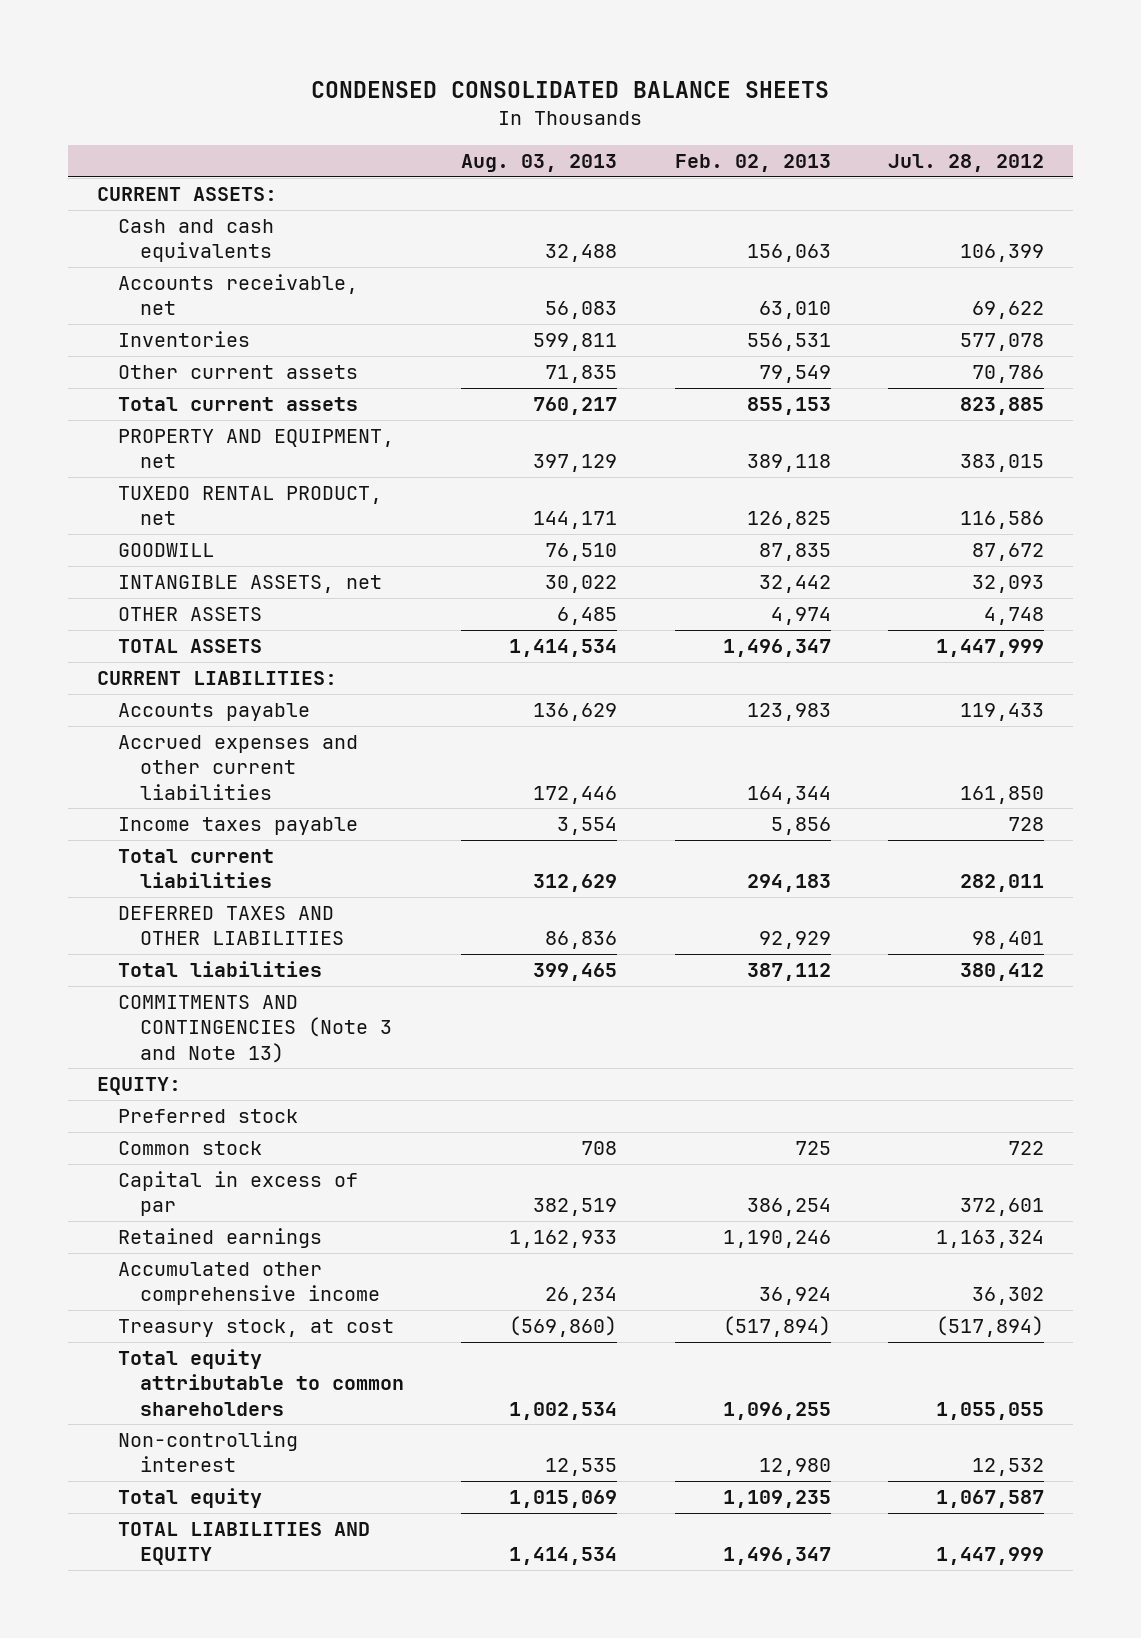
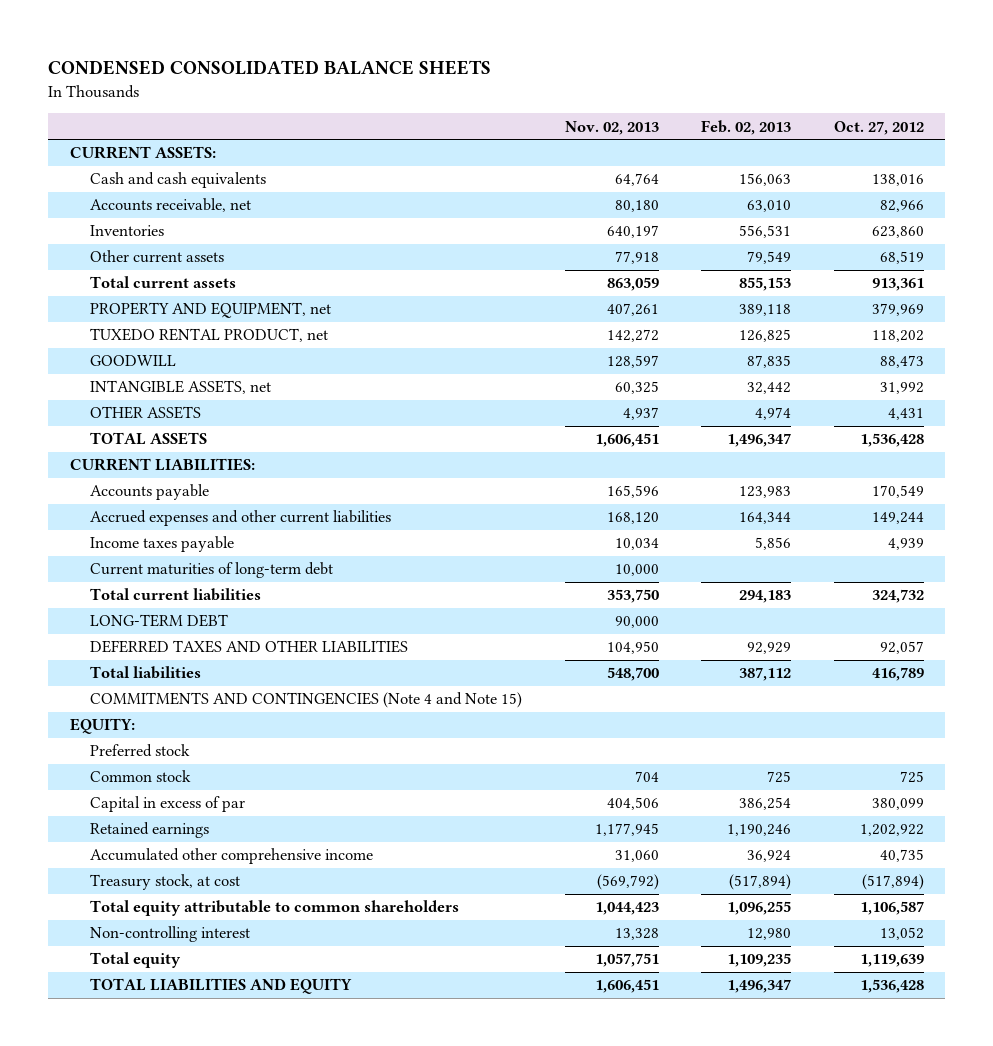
[461,153,618,172] Aug. 03, 2013 -> none
[888,153,1045,172] Jul. 28, 2012 -> none
none -> [564,120,659,135] Nov. 02, 2013
none -> [833,120,924,135] Oct. 27, 2012
none -> [90,562,334,579] Current maturities of long-term debt
none -> [90,614,229,628] LONG-TERM DEBT
[118,995,392,1063] COMMITMENTS AND CONTINGENCIES (Note 3 and Note 13) -> [90,692,523,709] COMMITMENTS AND CONTINGENCIES (Note 4 and Note 15)

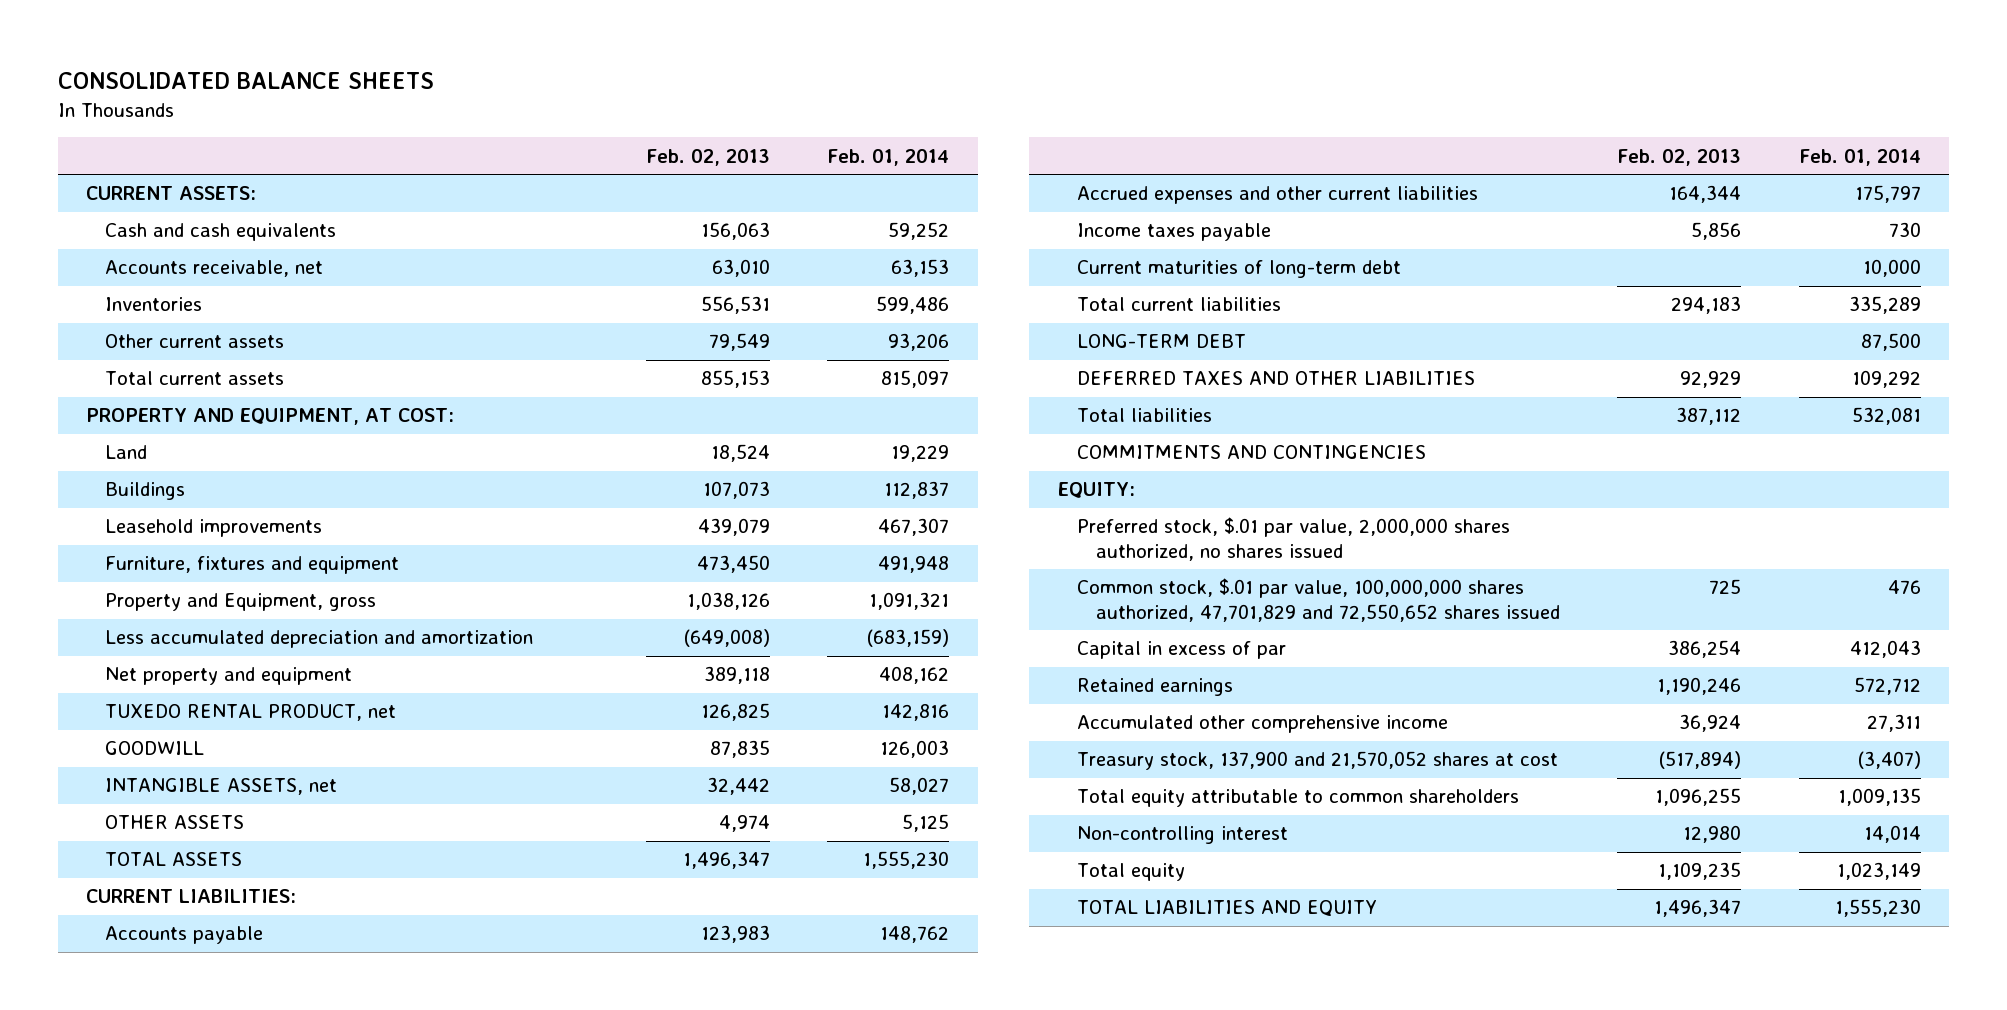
[48,60,492,76] CONDENSED CONSOLIDATED BALANCE SHEETS -> [57,72,434,90] CONSOLIDATED BALANCE SHEETS
[564,120,659,135] Nov. 02, 2013 -> none
[833,120,924,135] Oct. 27, 2012 -> none
none -> [827,148,950,166] Feb. 01, 2014
none -> [86,408,455,426] PROPERTY AND EQUIPMENT, AT COST:
none -> [105,445,148,460] Land
none -> [105,482,186,501] Buildings
none -> [105,519,323,538] Leasehold improvements
none -> [105,556,400,575] Furniture, fixtures and equipment
none -> [105,593,377,612] Property and Equipment, gross
none -> [105,630,534,649] Less accumulated depreciation and amortization
[90,302,332,319] PROPERTY AND EQUIPMENT, net -> [105,667,353,686] Net property and equipment
[90,692,523,709] COMMITMENTS AND CONTINGENCIES (Note 4 and Note 15) -> [1076,445,1426,460] COMMITMENTS AND CONTINGENCIES
[90,744,191,758] Preferred stock -> [1076,517,1510,561] Preferred stock, $.01 par value, 2,000,000 shares authorized, no shares issued
[90,770,192,783] Common stock -> [1076,578,1560,622] Common stock, $.01 par value, 100,000,000 shares authorized, 47,701,829 and 72,550,652 shares issued
[90,874,241,891] Treasury stock, at cost -> [1076,751,1558,771] Treasury stock, 137,900 and 21,570,052 shares at cost

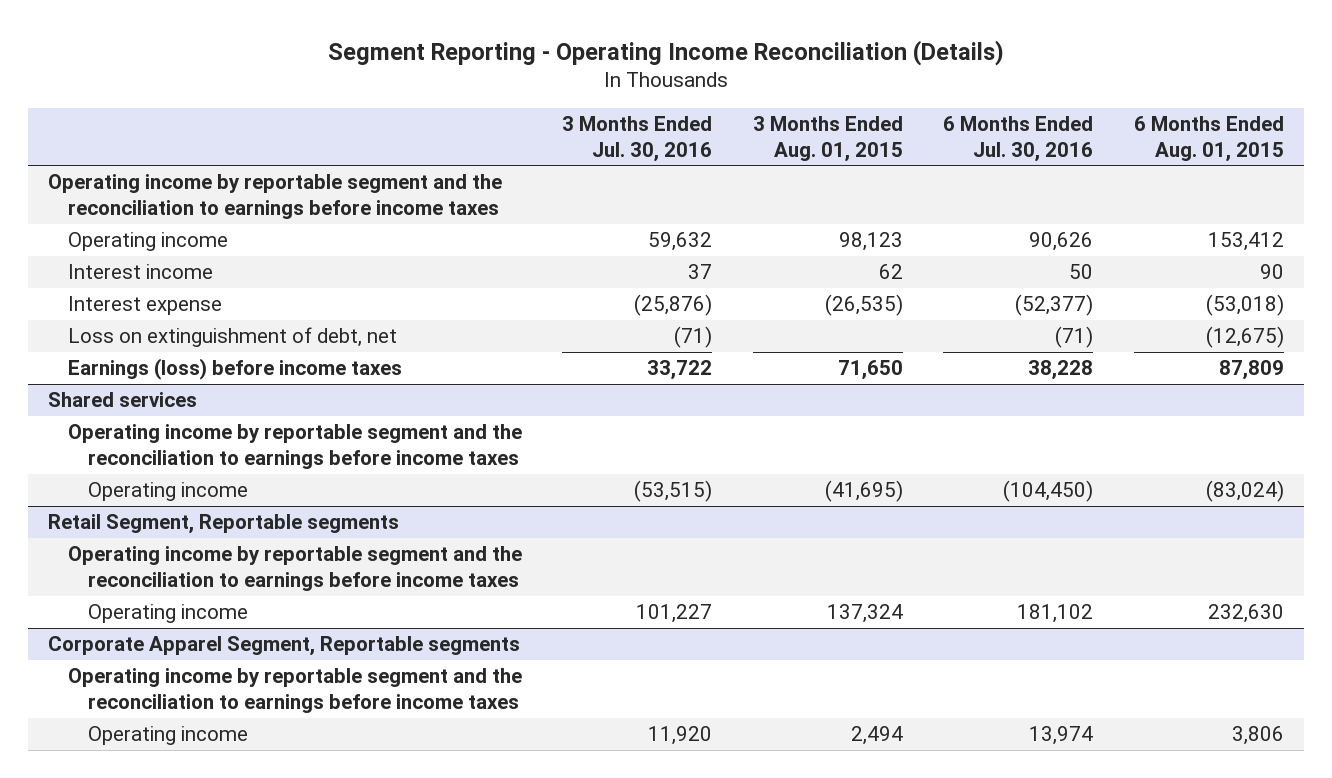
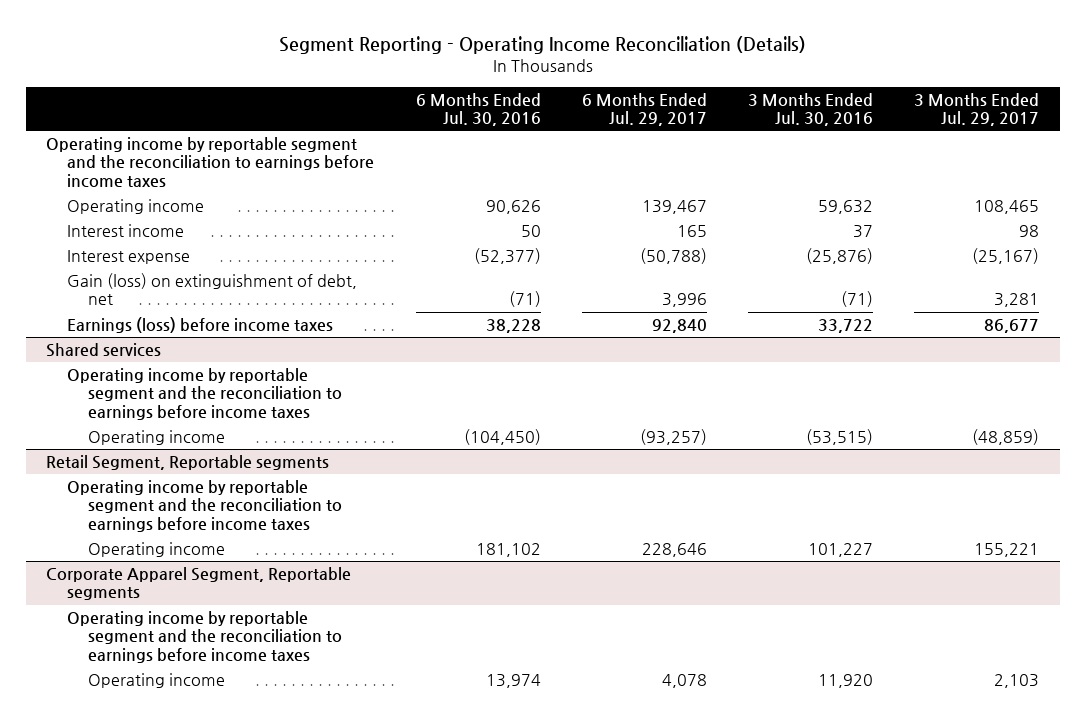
[752,116,903,162] 3 Months Ended Aug. 01, 2015 -> none
[1133,116,1284,162] 6 Months Ended Aug. 01, 2015 -> none
none -> [581,92,707,127] 6 Months Ended Jul. 29, 2017
none -> [914,92,1040,127] 3 Months Ended Jul. 29, 2017
[67,327,397,348] Loss on extinguishment of debt, net -> [67,273,358,306] Gain (loss) on extinguishment of debt, net

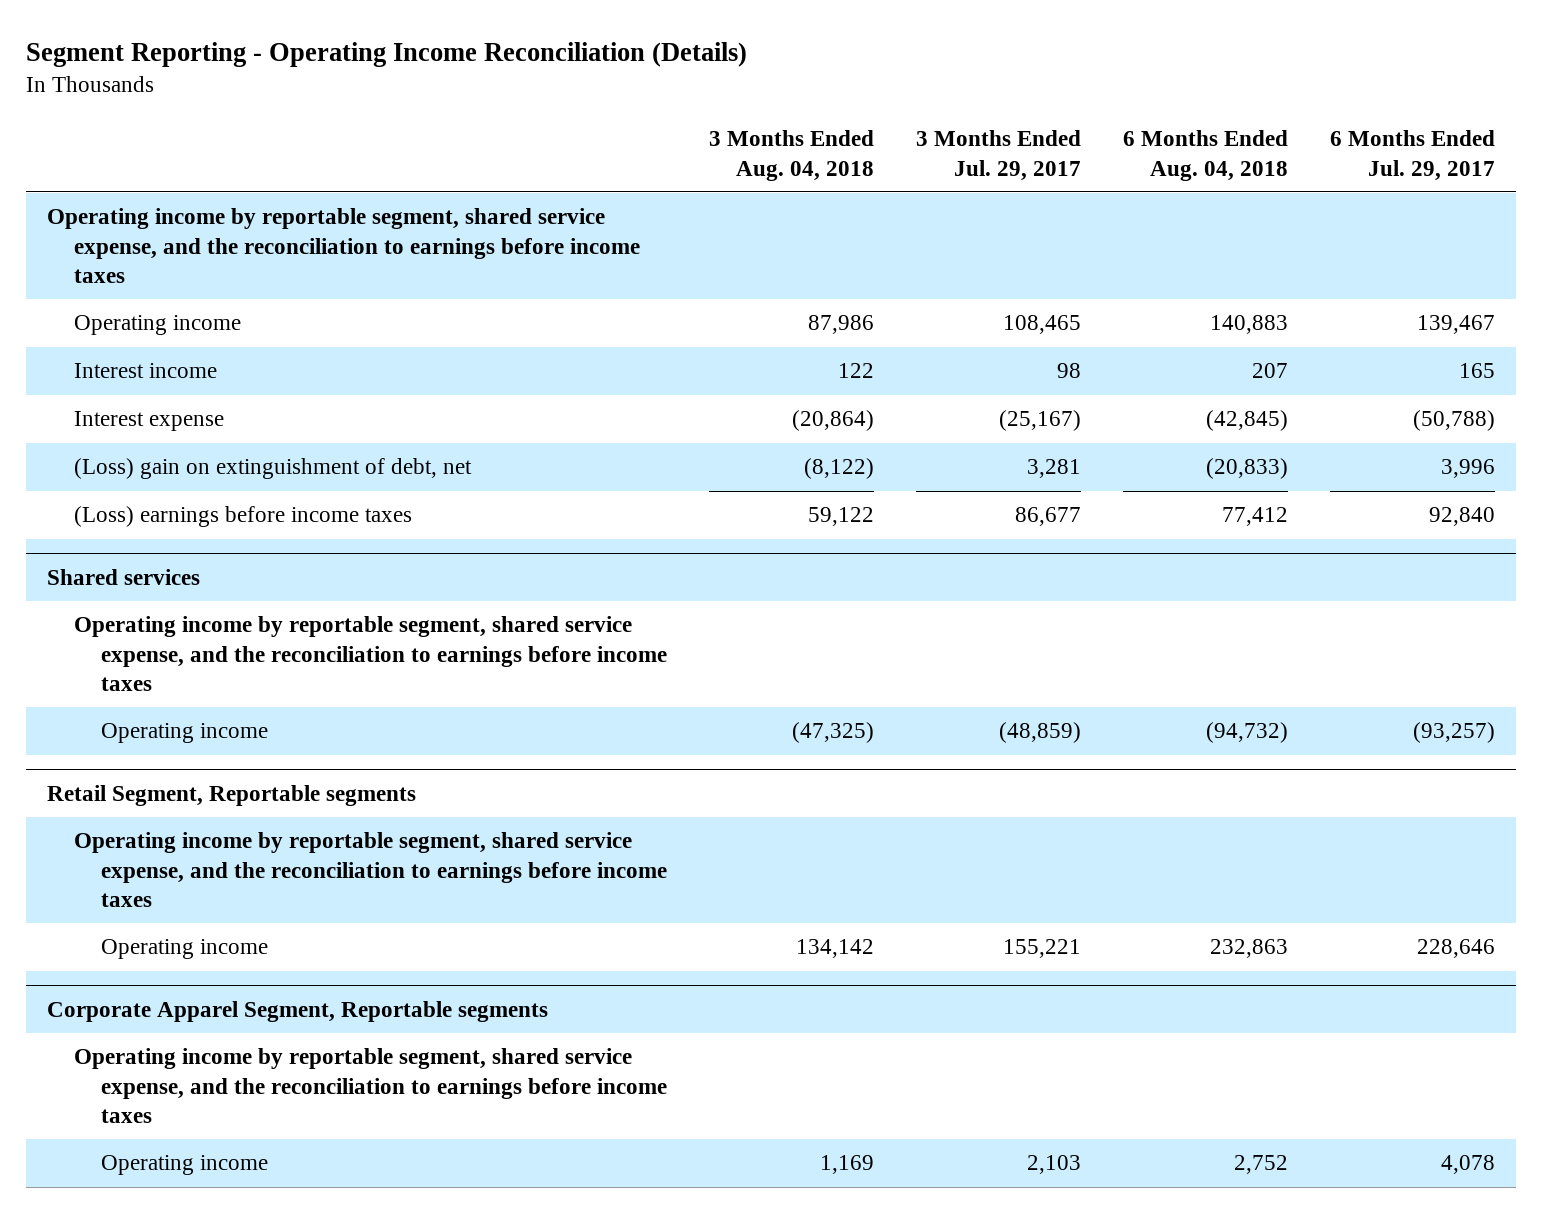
[415,92,541,127] 6 Months Ended Jul. 30, 2016 -> none
[748,92,874,127] 3 Months Ended Jul. 30, 2016 -> none
none -> [709,130,875,181] 3 Months Ended Aug. 04, 2018
none -> [1123,130,1289,181] 6 Months Ended Aug. 04, 2018
[46,137,375,188] Operating income by reportable segment and the reconciliation to earnings before income taxes -> [46,208,640,284] Operating income by reportable segment, shared service expense, and the reconciliation to earnings before income taxes
[67,273,358,306] Gain (loss) on extinguishment of debt, net -> [73,458,472,480] (Loss) gain on extinguishment of debt, net
[67,317,334,334] Earnings (loss) before income taxes -> [73,506,412,528] (Loss) earnings before income taxes
[67,368,343,420] Operating income by reportable segment and the reconciliation to earnings before income taxes -> [73,616,668,692] Operating income by reportable segment, shared service expense, and the reconciliation to earnings before income taxes
[67,480,343,532] Operating income by reportable segment and the reconciliation to earnings before income taxes -> [73,832,668,908] Operating income by reportable segment, shared service expense, and the reconciliation to earnings before income taxes
[67,611,343,663] Operating income by reportable segment and the reconciliation to earnings before income taxes -> [73,1048,668,1124] Operating income by reportable segment, shared service expense, and the reconciliation to earnings before income taxes

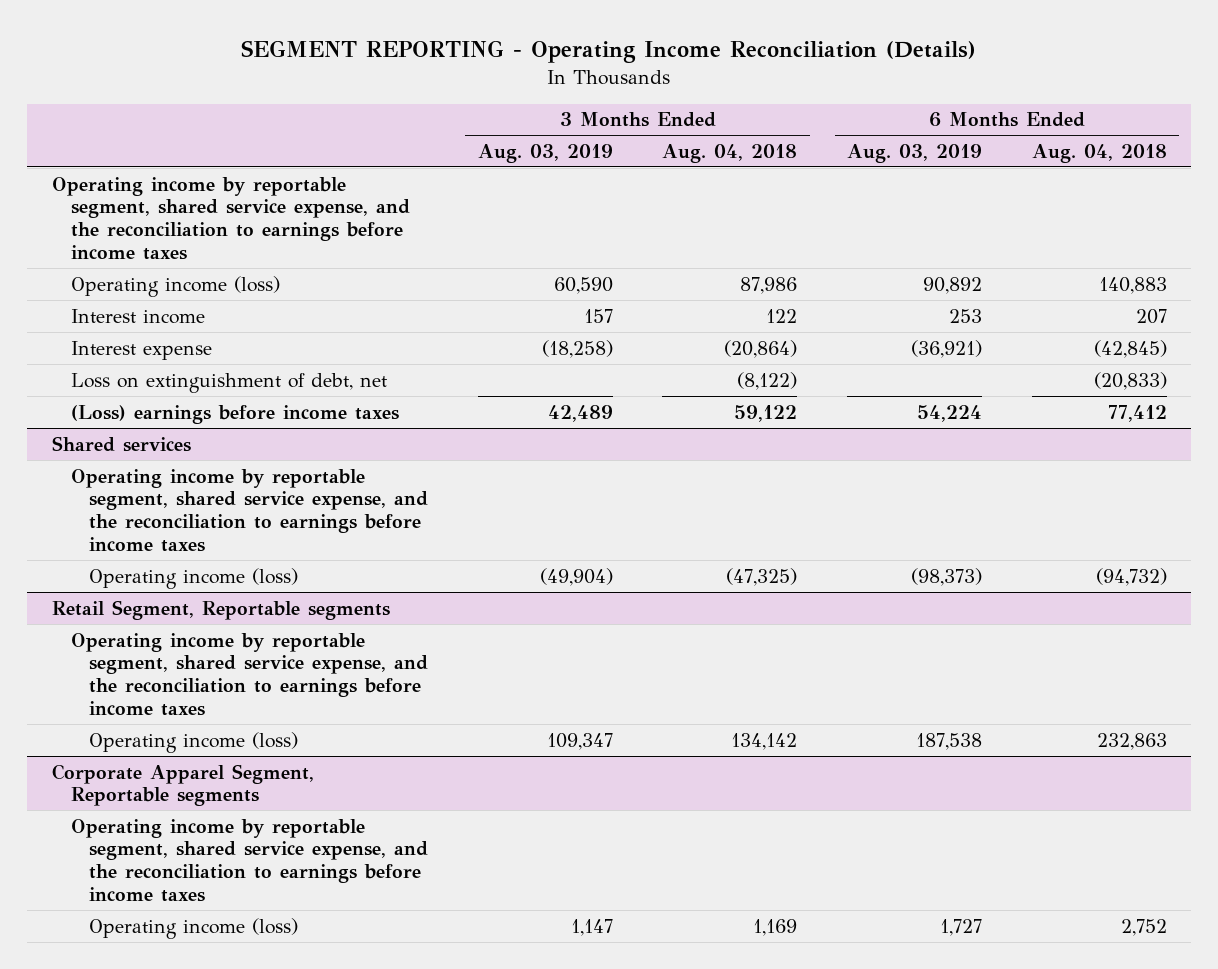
[25,42,747,68] Segment Reporting - Operating Income Reconciliation (Details) -> [241,40,977,64] SEGMENT REPORTING - Operating Income Reconciliation (Details)
[916,130,1082,181] 3 Months Ended Jul. 29, 2017 -> none
[1330,130,1496,181] 6 Months Ended Jul. 29, 2017 -> none
none -> [477,143,613,163] Aug. 03, 2019
none -> [847,143,983,163] Aug. 03, 2019
[73,315,241,336] Operating income -> [70,275,280,297] Operating income (loss)
[73,458,472,480] (Loss) gain on extinguishment of debt, net -> [70,372,387,393] Loss on extinguishment of debt, net
[101,723,269,744] Operating income -> [89,567,299,589] Operating income (loss)
[101,939,269,960] Operating income -> [89,731,299,753] Operating income (loss)
[101,1155,269,1176] Operating income -> [89,917,299,939] Operating income (loss)

